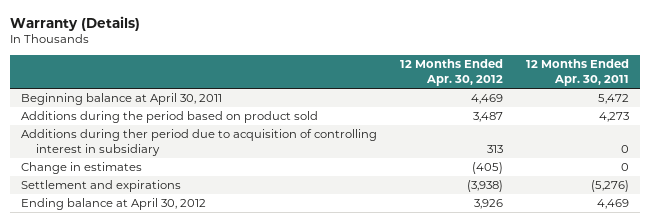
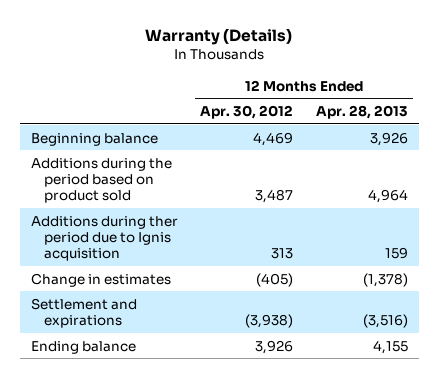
[525,59,629,87] 12 Months Ended Apr. 30, 2011 -> none
none -> [315,104,408,119] Apr. 28, 2013
[21,93,223,106] Beginning balance at April 30, 2011 -> [30,132,158,146] Beginning balance
[21,129,378,157] Additions during ther period due to acquisition of controlling interest in subsidiary -> [30,215,178,262] Additions during ther period due to Ignis acquisition
[21,198,207,211] Ending balance at April 30, 2012 -> [30,340,136,354] Ending balance

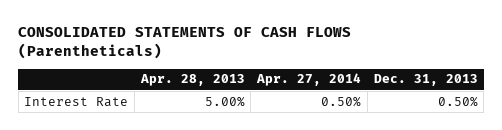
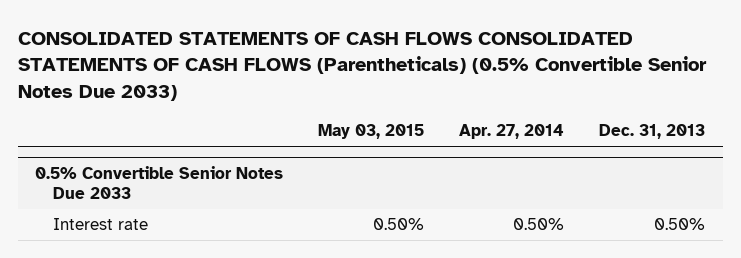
[18,27,352,60] CONSOLIDATED STATEMENTS OF CASH FLOWS (Parentheticals) -> [17,31,707,101] CONSOLIDATED STATEMENTS OF CASH FLOWS CONSOLIDATED STATEMENTS OF CASH FLOWS (Parentheticals) (0.5% Convertible Senior Notes Due 2033)
[139,74,245,87] Apr. 28, 2013 -> none
none -> [318,124,425,140] May 03, 2015
none -> [35,165,284,200] 0.5% Convertible Senior Notes Due 2033
[24,96,129,107] Interest Rate -> [53,218,149,231] Interest rate

